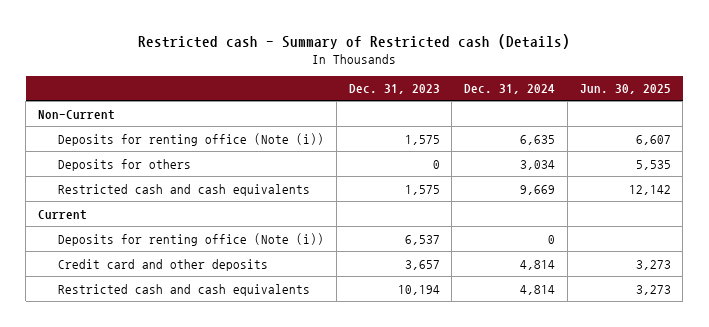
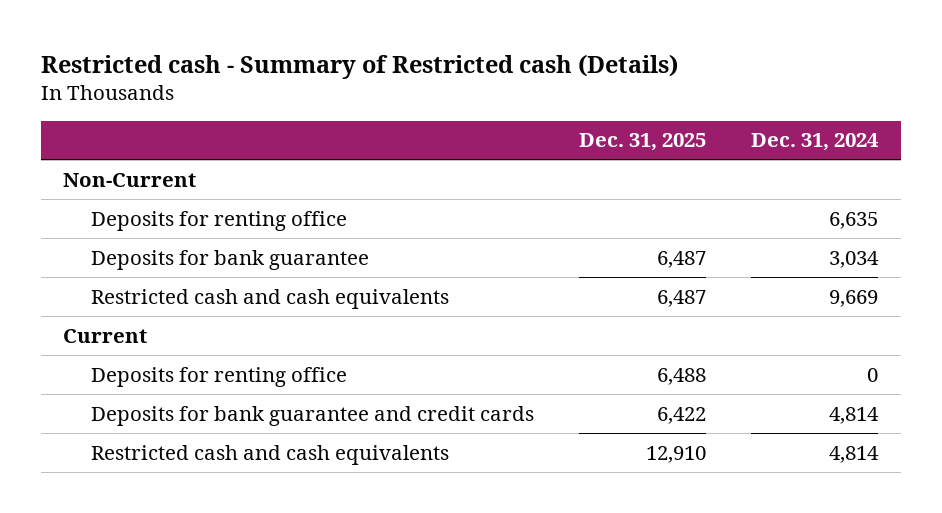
[348,84,440,95] Dec. 31, 2023 -> none
[579,84,671,95] Jun. 30, 2025 -> none
none -> [579,133,707,152] Dec. 31, 2025
[58,132,325,146] Deposits for renting office (Note (i)) -> [91,210,348,231] Deposits for renting office
[58,158,192,171] Deposits for others -> [91,249,370,270] Deposits for bank guarantee
[58,232,325,246] Deposits for renting office (Note (i)) -> [91,366,348,387] Deposits for renting office
[58,258,269,271] Credit card and other deposits -> [91,405,535,426] Deposits for bank guarantee and credit cards

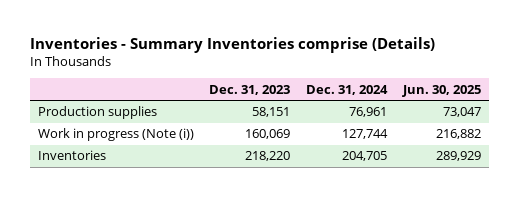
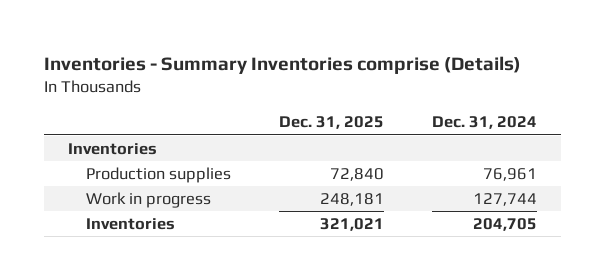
[209,84,291,95] Dec. 31, 2023 -> none
[401,84,481,97] Jun. 30, 2025 -> none
none -> [278,116,384,130] Dec. 31, 2025
none -> [68,143,158,156] Inventories
[37,128,194,142] Work in progress (Note (i)) -> [85,192,211,209] Work in progress

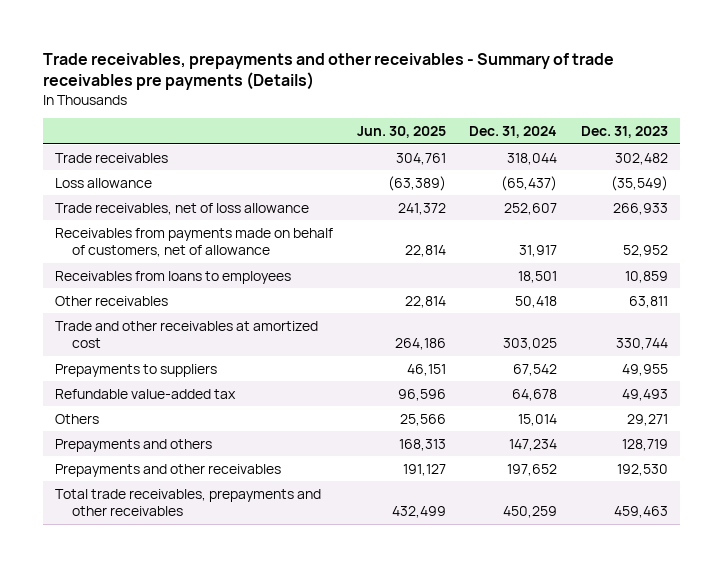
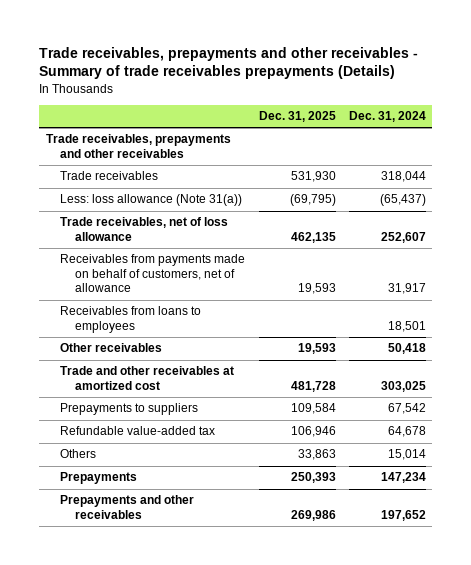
[43,52,615,90] Trade receivables, prepayments and other receivables - Summary of trade receivables pre payments (Details) -> [38,46,418,80] Trade receivables, prepayments and other receivables - Summary of trade receivables prepayments (Details)
[356,125,446,138] Jun. 30, 2025 -> none
[581,125,669,138] Dec. 31, 2023 -> none
none -> [258,111,336,123] Dec. 31, 2025
none -> [45,134,231,158] Trade receivables, prepayments and other receivables
[55,177,153,188] Loss allowance -> [60,194,243,207] Less: loss allowance (Note 31(a))
[55,438,213,452] Prepayments and others -> [60,472,138,485] Prepayments
[55,488,322,517] Total trade receivables, prepayments and other receivables -> none

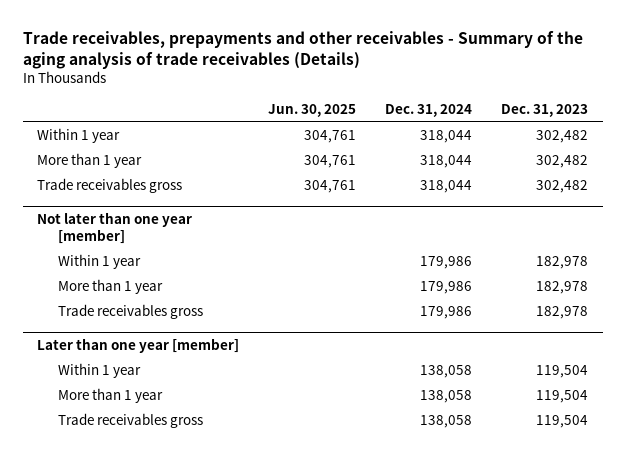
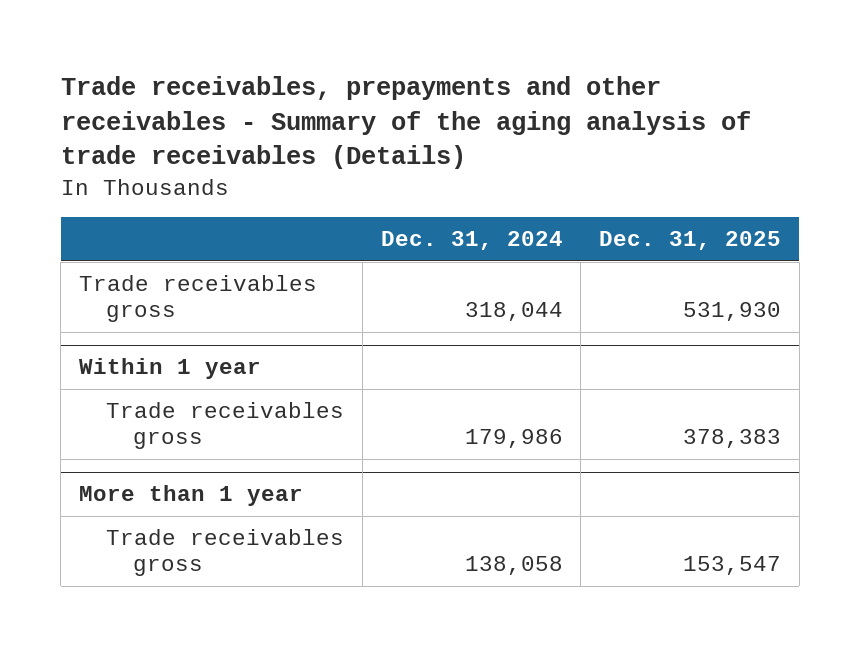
[268,104,357,118] Jun. 30, 2025 -> none
[501,104,589,118] Dec. 31, 2023 -> none
none -> [599,231,782,251] Dec. 31, 2025
[37,128,121,144] Within 1 year -> none
[37,153,143,169] More than 1 year -> none
[57,254,141,270] Within 1 year -> none
[57,279,163,295] More than 1 year -> none
[37,212,193,245] Not later than one year [member] -> [78,358,261,380] Within 1 year
[57,363,141,379] Within 1 year -> none
[57,388,163,404] More than 1 year -> none
[37,338,240,354] Later than one year [member] -> [78,485,303,507] More than 1 year

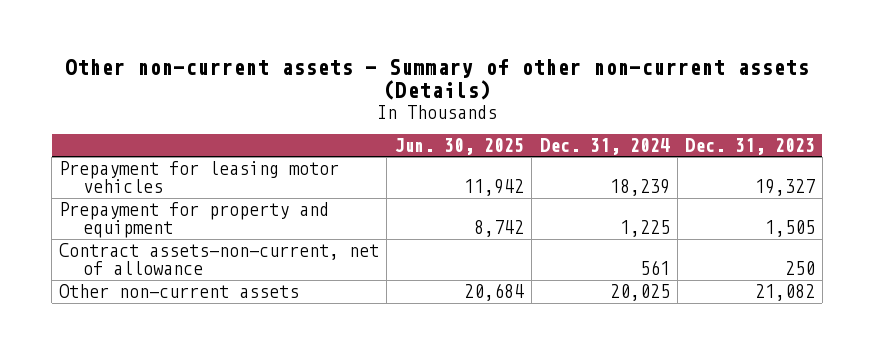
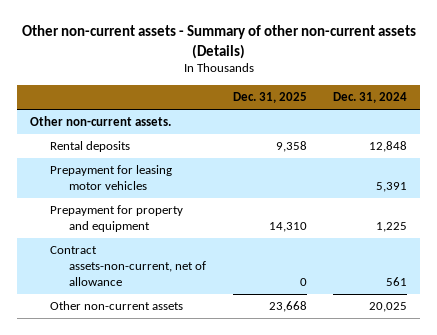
[394,138,525,156] Jun. 30, 2025 -> none
[684,138,815,156] Dec. 31, 2023 -> none
none -> [232,91,307,103] Dec. 31, 2025
none -> [30,116,172,127] Other non-current assets.
none -> [49,141,130,153] Rental deposits
[609,179,670,197] 18,239 -> [376,182,408,193] 5,391

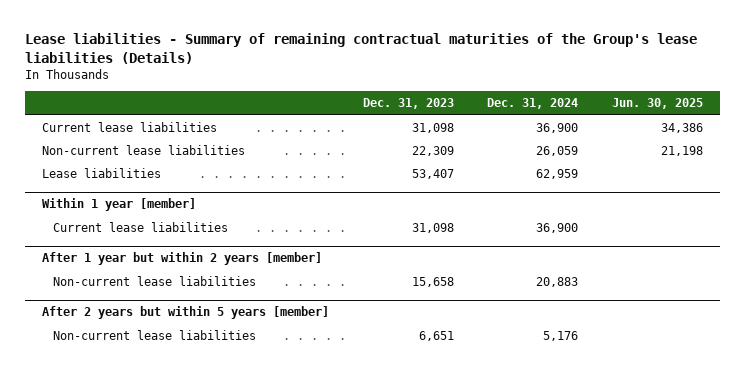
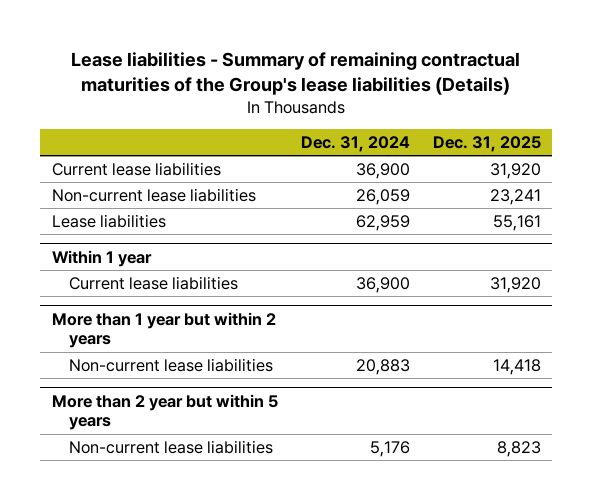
[362,98,454,110] Dec. 31, 2023 -> none
[612,98,704,110] Jun. 30, 2025 -> none
none -> [432,136,541,153] Dec. 31, 2025
[41,198,196,212] Within 1 year [member] -> [51,249,152,267] Within 1 year
[41,252,322,266] After 1 year but within 2 years [member] -> [51,311,276,349] More than 1 year but within 2 years
[41,306,329,320] After 2 years but within 5 years [member] -> [51,393,278,431] More than 2 year but within 5 years

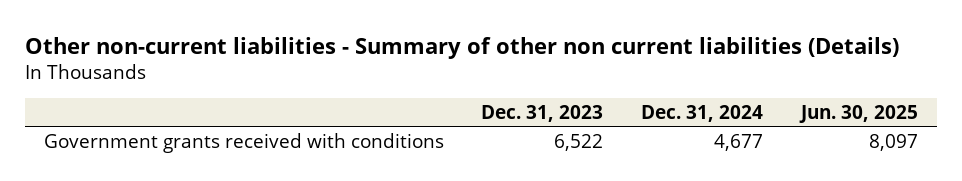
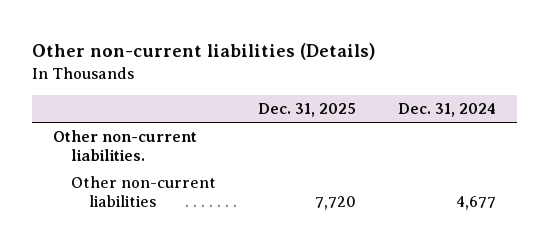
[24,36,899,59] Other non-current liabilities - Summary of other non current liabilities (Details) -> [32,43,377,61] Other non-current liabilities (Details)
[481,104,604,122] Dec. 31, 2023 -> none
[799,104,919,123] Jun. 30, 2025 -> none
none -> [258,103,357,118] Dec. 31, 2025
none -> [53,130,198,161] Other non-current liabilities.
[43,133,444,154] Government grants received with conditions -> [71,176,217,207] Other non-current liabilities

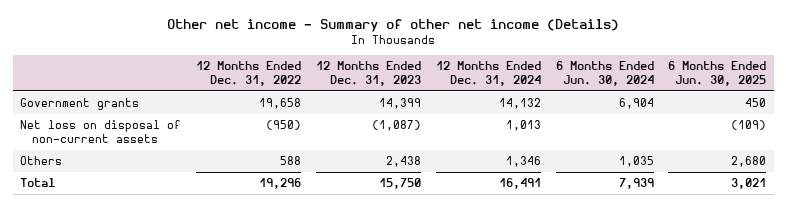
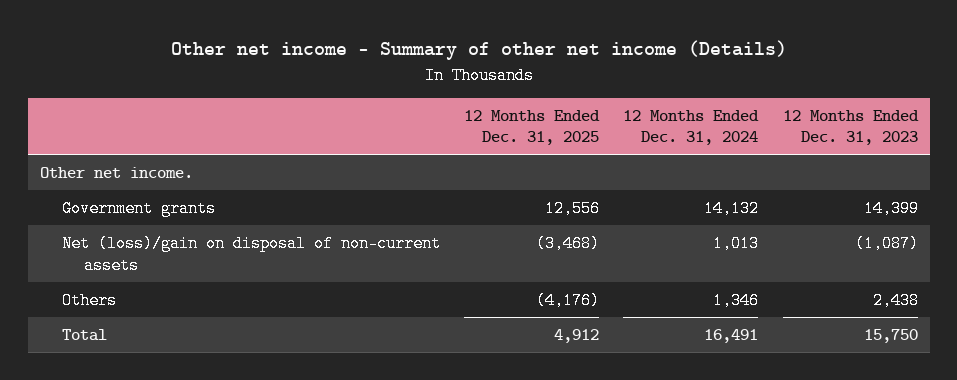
[195,60,301,86] 12 Months Ended Dec. 31, 2022 -> none
[555,60,654,86] 6 Months Ended Jun. 30, 2024 -> none
[668,60,767,86] 6 Months Ended Jun. 30, 2025 -> none
none -> [464,109,601,146] 12 Months Ended Dec. 31, 2025
none -> [39,167,193,179] Other net income.
[19,120,181,143] Net loss on disposal of non-current assets -> [61,235,441,274] Net (loss)/gain on disposal of non-current assets

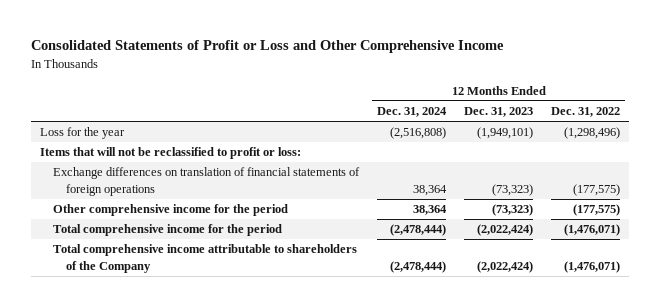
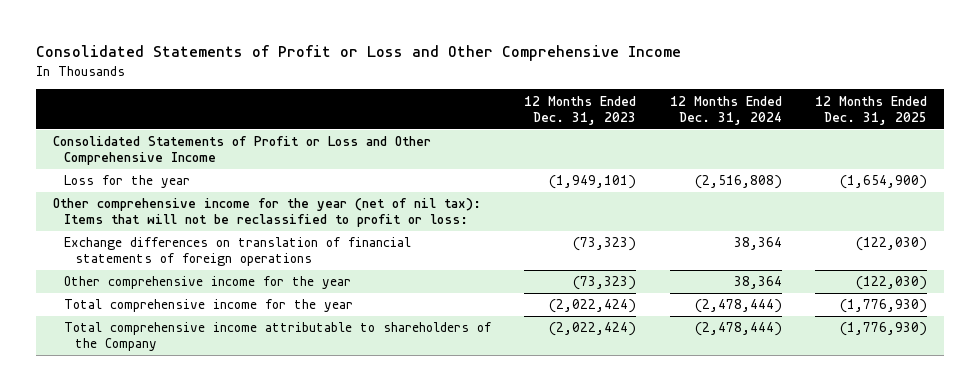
[551,106,621,117] Dec. 31, 2022 -> none
none -> [815,95,928,125] 12 Months Ended Dec. 31, 2025
none -> [52,136,431,166] Consolidated Statements of Profit or Loss and Other Comprehensive Income
[39,147,301,160] Items that will not be reclassified to profit or loss: -> [52,198,481,228] Other comprehensive income for the year (net of nil tax): Items that will not be reclassified to profit or loss:
[52,204,288,217] Other comprehensive income for the period -> [63,276,351,290] Other comprehensive income for the year
[52,224,282,237] Total comprehensive income for the period -> [63,299,353,313] Total comprehensive income for the year

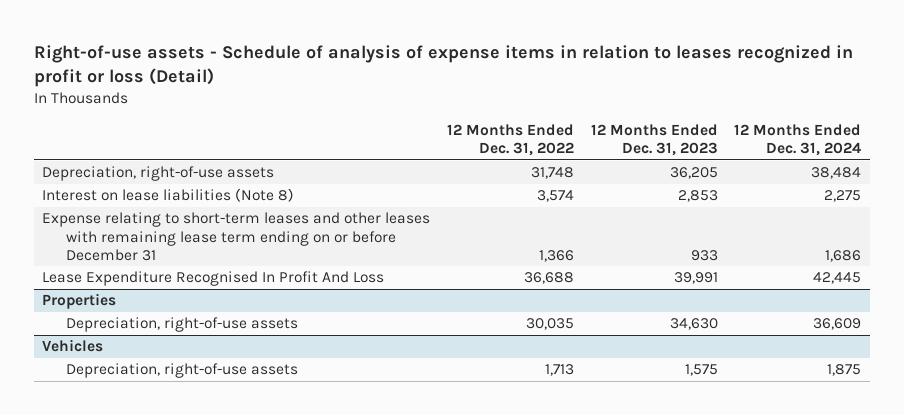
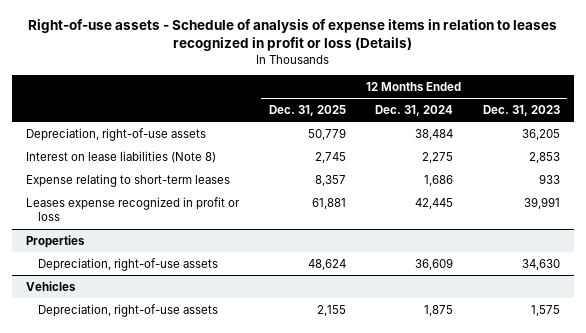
[34,45,854,88] Right-of-use assets - Schedule of analysis of expense items in relation to leases recognized in profit or loss (Detail) -> [27,18,557,51] Right-of-use assets - Schedule of analysis of expense items in relation to leases recognized in profit or loss (Details)
[447,123,575,157] 12 Months Ended Dec. 31, 2022 -> none
none -> [268,104,346,116] Dec. 31, 2025
[42,212,431,261] Expense relating to short-term leases and other leases with remaining lease term ending on or before December 31 -> [26,173,231,187] Expense relating to short-term leases
[42,271,385,287] Lease Expenditure Recognised In Profit And Loss -> [26,196,241,222] Leases expense recognized in profit or loss

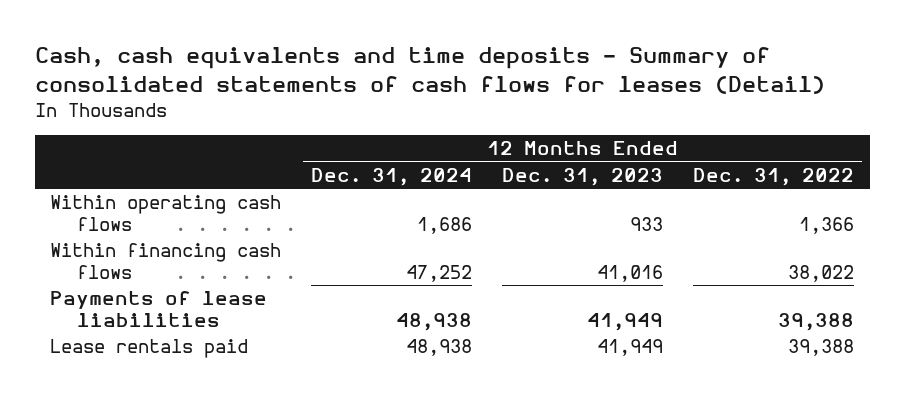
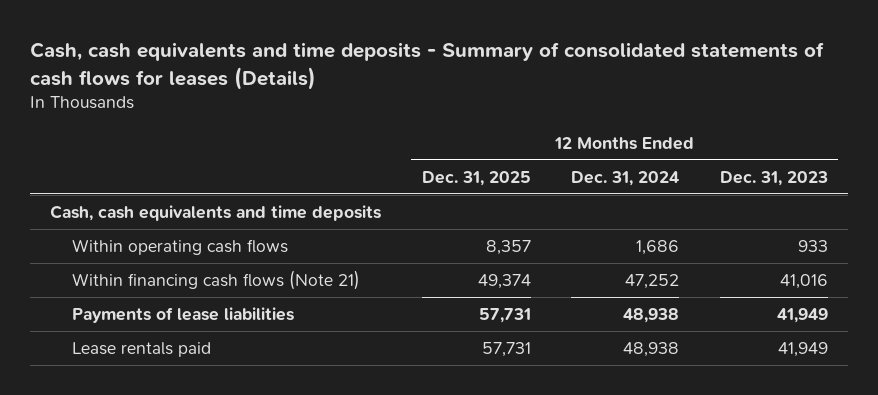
[34,47,825,94] Cash, cash equivalents and time deposits - Summary of consolidated statements of cash flows for leases (Detail) -> [29,42,824,90] Cash, cash equivalents and time deposits - Summary of consolidated statements of cash flows for leases (Details)
[693,168,855,187] Dec. 31, 2022 -> none
none -> [421,170,531,186] Dec. 31, 2025
none -> [50,204,382,221] Cash, cash equivalents and time deposits
[49,243,281,280] Within financing cash flows -> [71,269,360,290] Within financing cash flows (Note 21)

